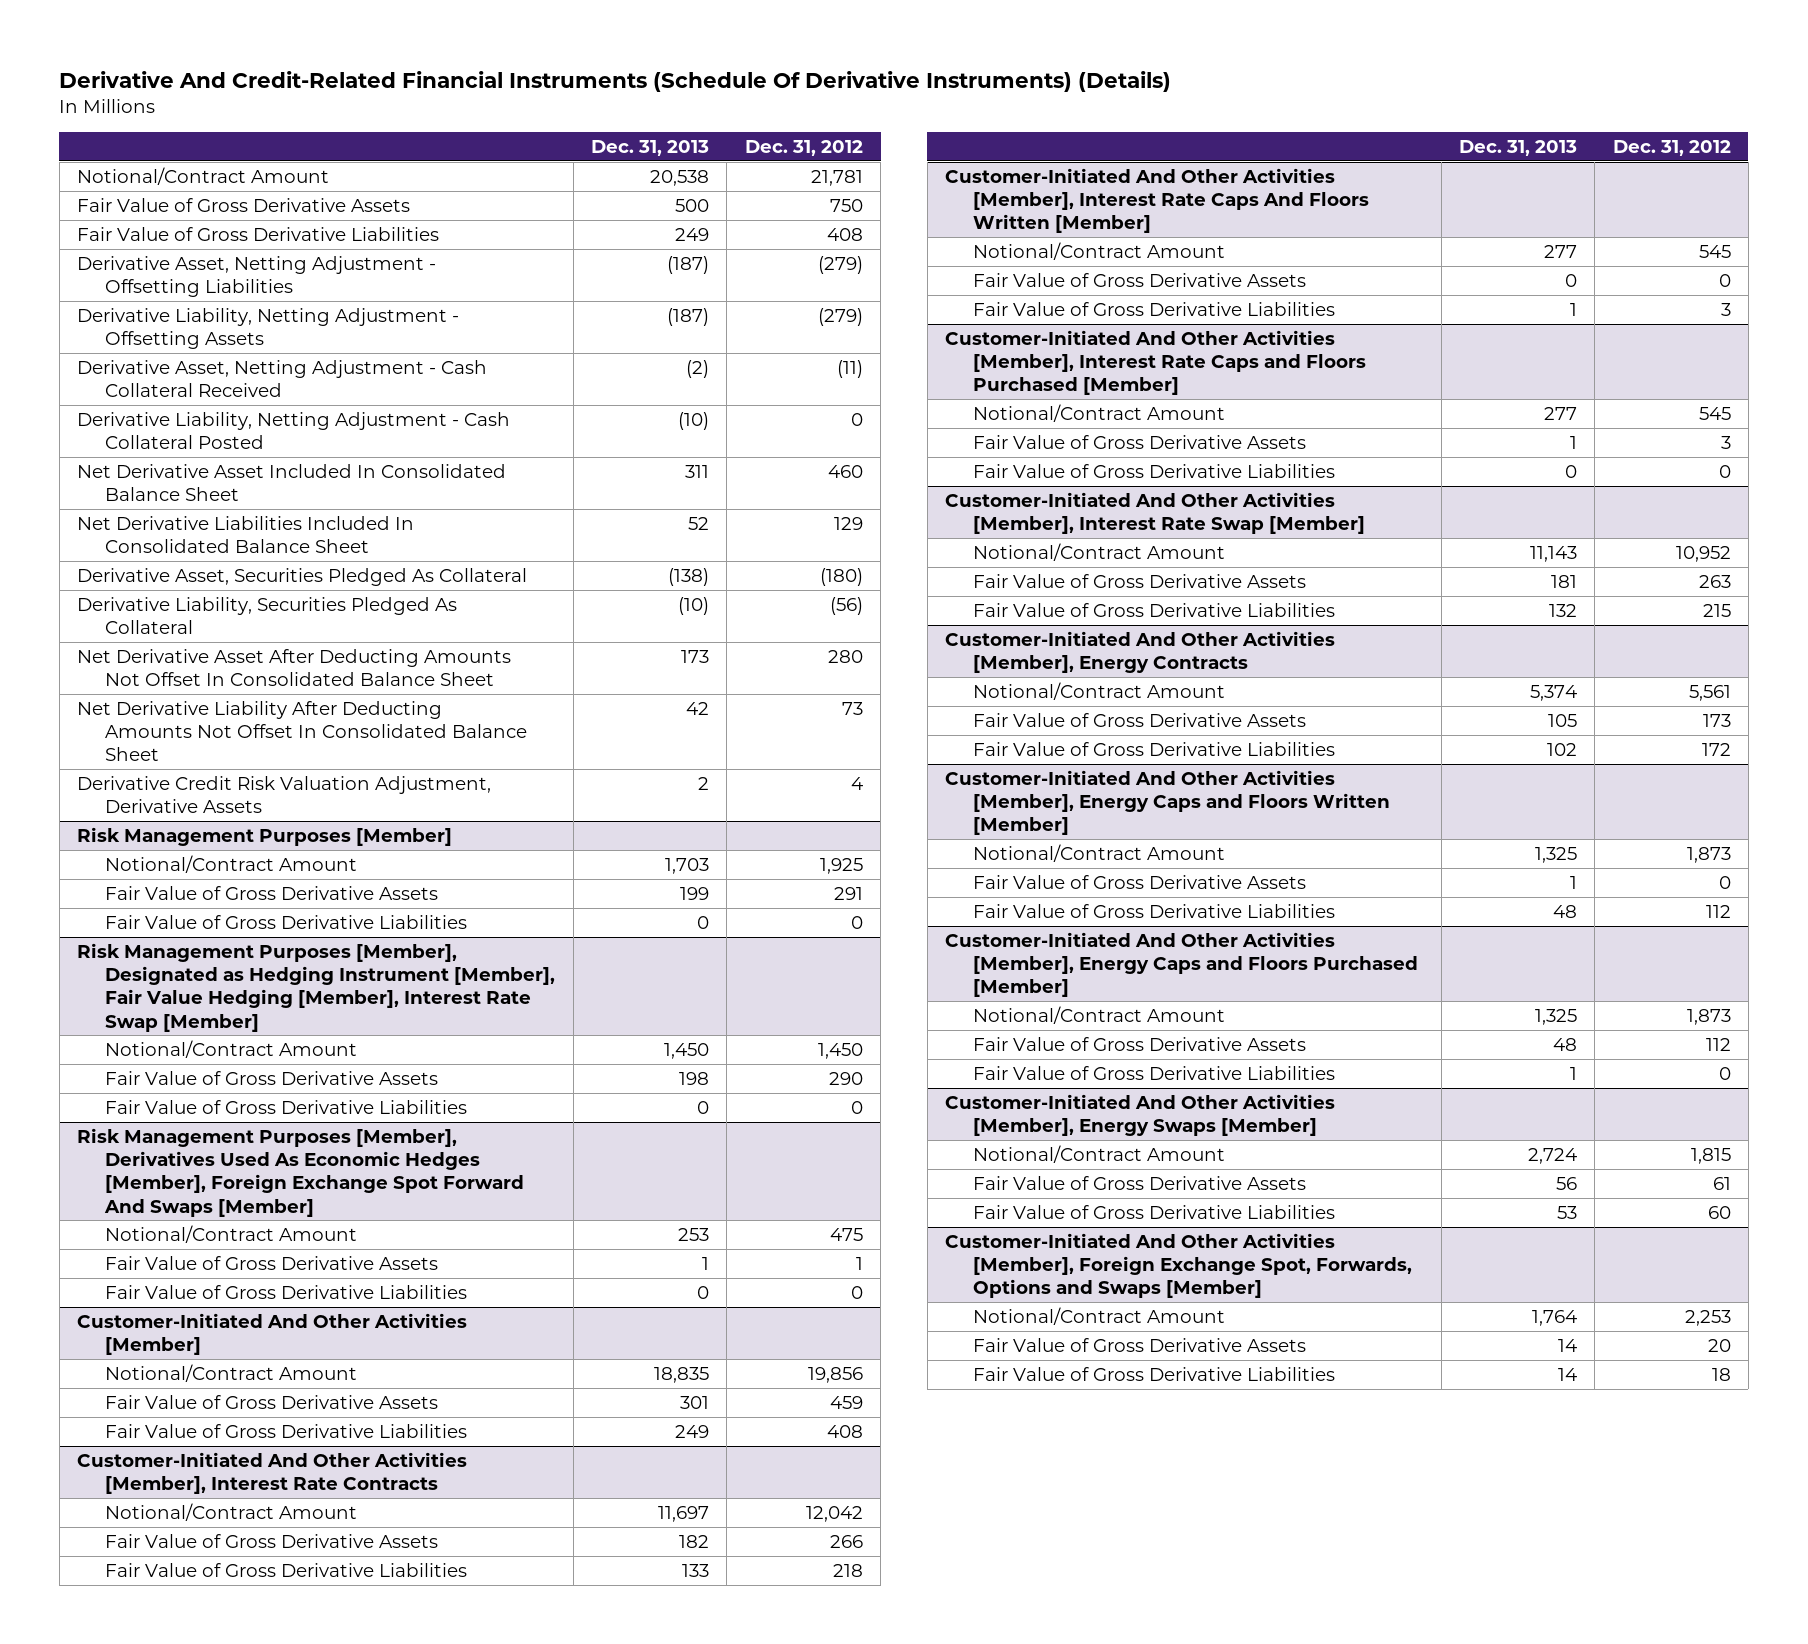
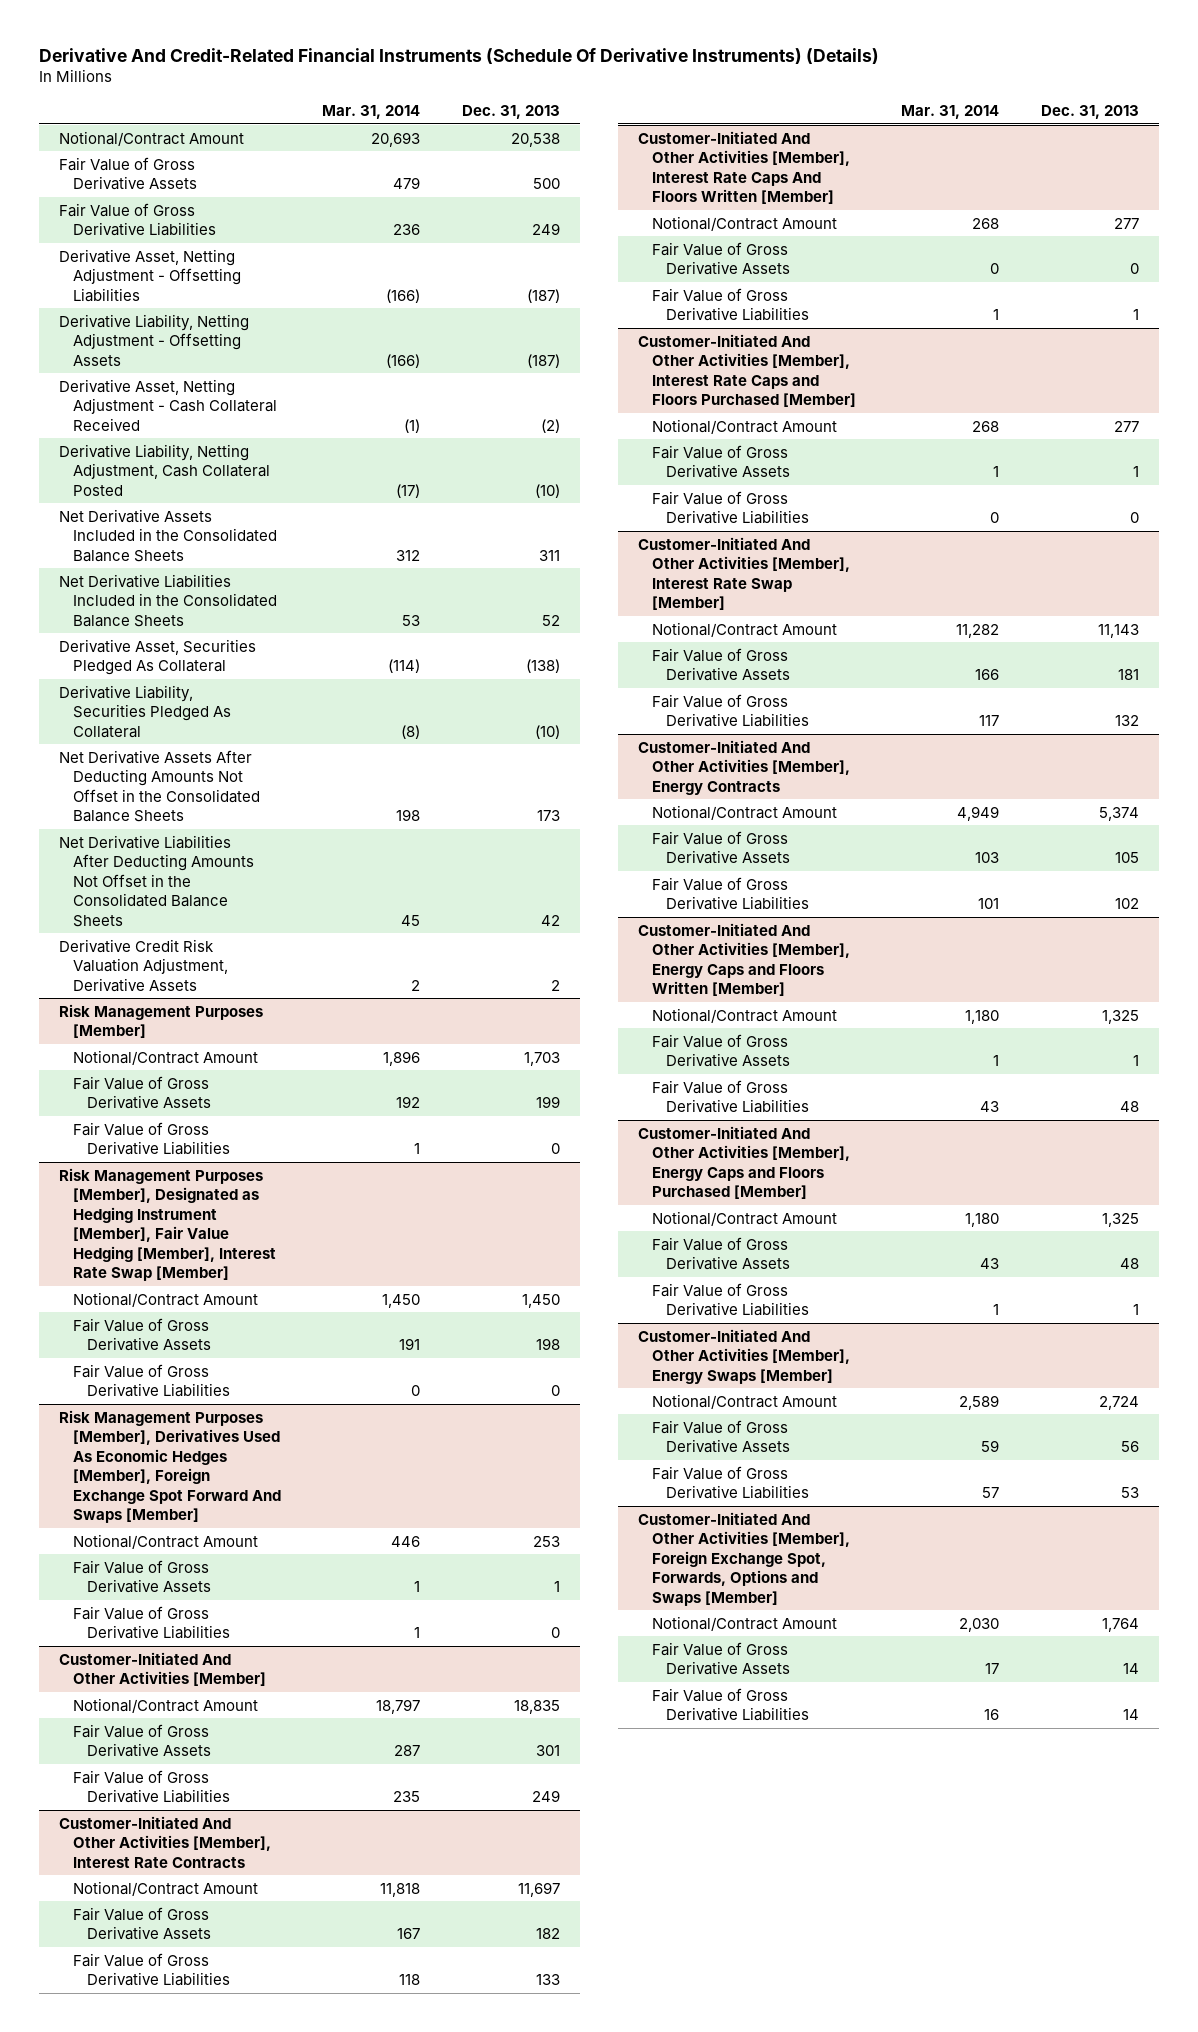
[744,139,863,156] Dec. 31, 2012 -> none
none -> [322,105,421,120] Mar. 31, 2014
[77,411,511,450] Derivative Liability, Netting Adjustment - Cash Collateral Posted -> [59,443,271,496] Derivative Liability, Netting Adjustment, Cash Collateral Posted
[77,463,507,502] Net Derivative Asset Included In Consolidated Balance Sheet -> [59,508,278,562] Net Derivative Assets Included in the Consolidated Balance Sheets
[77,515,415,554] Net Derivative Liabilities Included In Consolidated Balance Sheet -> [59,573,278,627] Net Derivative Liabilities Included in the Consolidated Balance Sheets
[77,648,512,687] Net Derivative Asset After Deducting Amounts Not Offset In Consolidated Balance Sheet -> [59,749,261,823] Net Derivative Assets After Deducting Amounts Not Offset in the Consolidated Balance Sheets
[77,700,528,762] Net Derivative Liability After Deducting Amounts Not Offset In Consolidated Balance Sheet -> [59,834,255,927] Net Derivative Liabilities After Deducting Amounts Not Offset in the Consolidated Balance Sheets

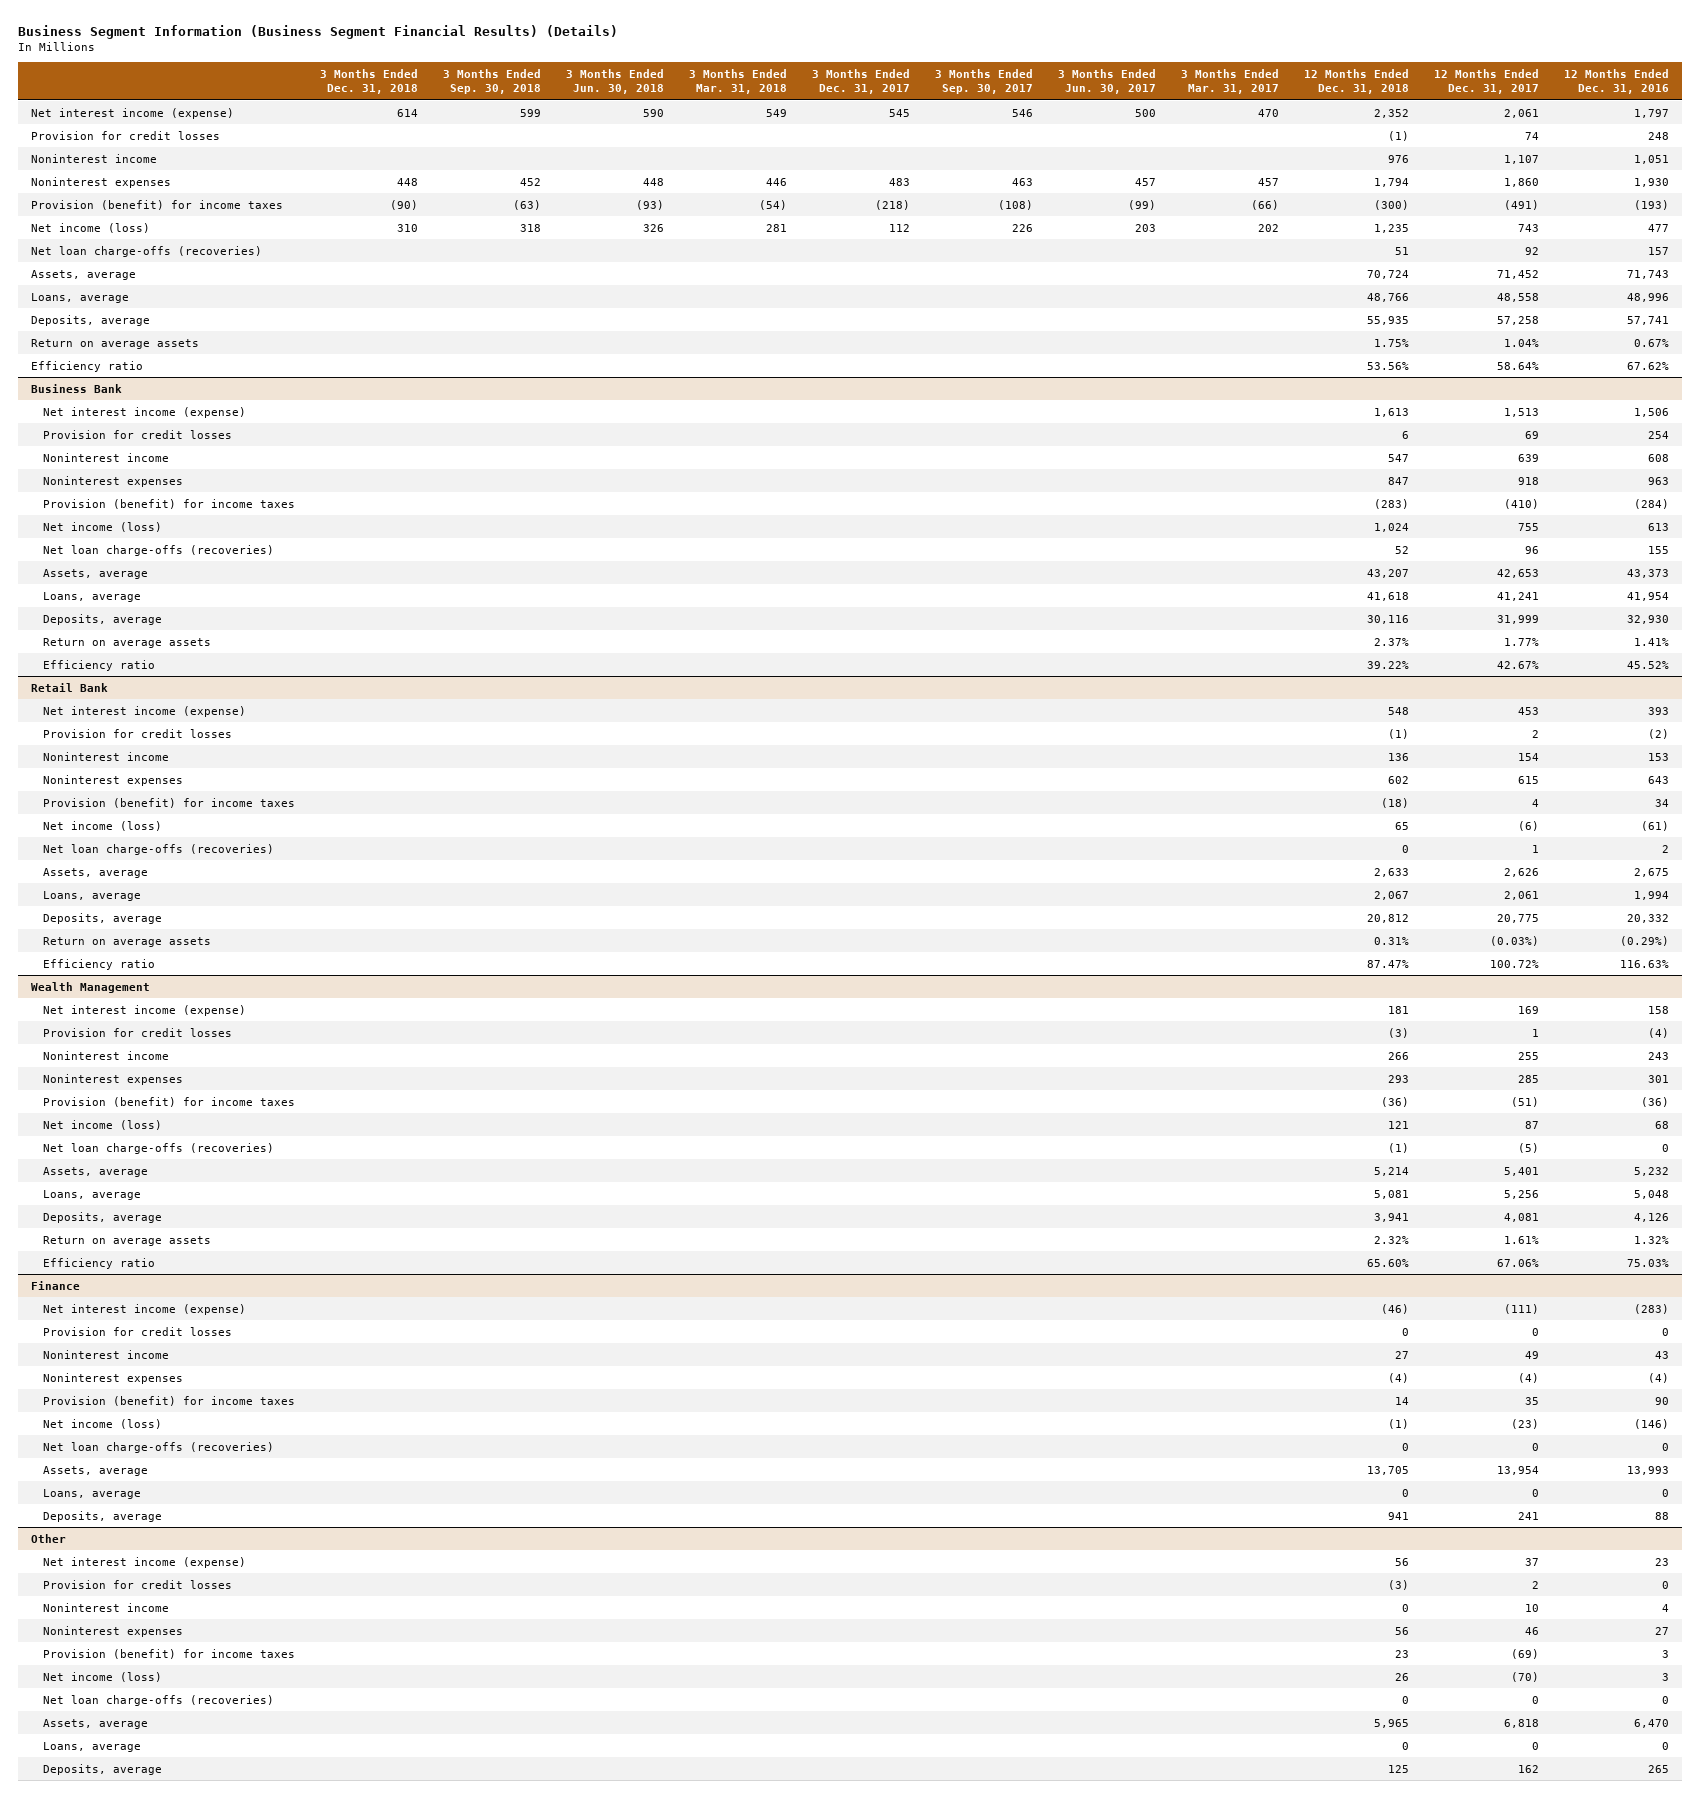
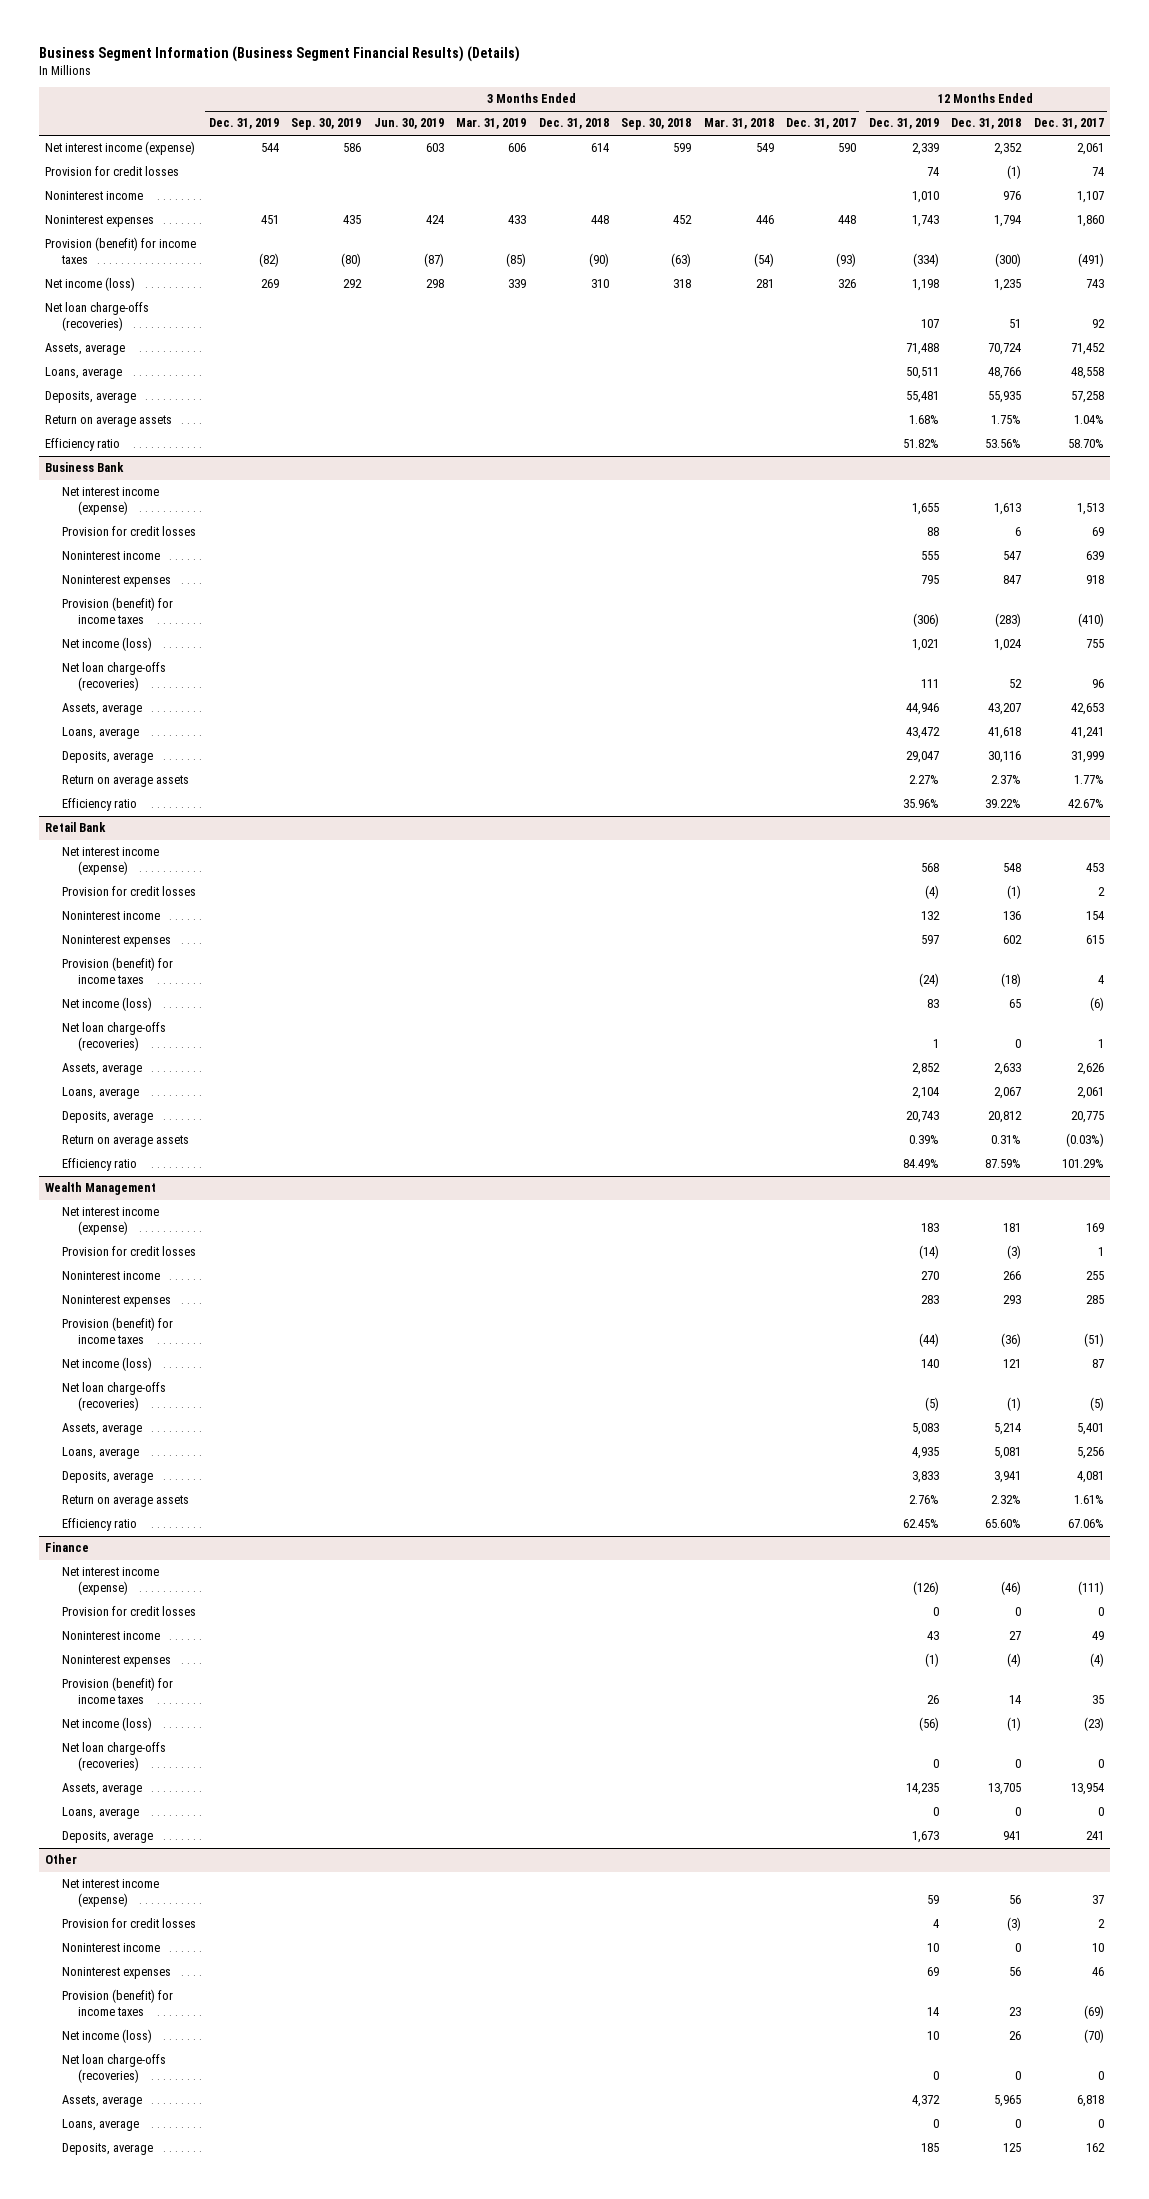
[566,68,665,95] 3 Months Ended Jun. 30, 2018 -> none
[935,68,1034,95] 3 Months Ended Sep. 30, 2017 -> none
[1058,68,1157,95] 3 Months Ended Jun. 30, 2017 -> none
[1181,68,1280,95] 3 Months Ended Mar. 31, 2017 -> none
[1564,68,1670,95] 12 Months Ended Dec. 31, 2016 -> none
none -> [208,118,279,130] Dec. 31, 2019
none -> [291,118,362,131] Sep. 30, 2019
none -> [373,118,444,130] Jun. 30, 2019
none -> [456,118,527,130] Mar. 31, 2019
none -> [868,118,939,130] Dec. 31, 2019
[889,108,911,117] 545 -> [838,143,857,153] 590
[889,177,911,186] 483 -> [838,215,857,225] 448
[875,199,911,210] (218) -> [836,253,857,268] (93)
[889,223,911,232] 112 -> [838,279,857,289] 326
[1497,361,1540,370] 58.64% -> [1067,439,1104,449] 58.70%
[1367,959,1410,968] 87.47% -> [985,1159,1022,1169] 87.59%
[1490,959,1540,968] 100.72% -> [1061,1159,1104,1169] 101.29%

